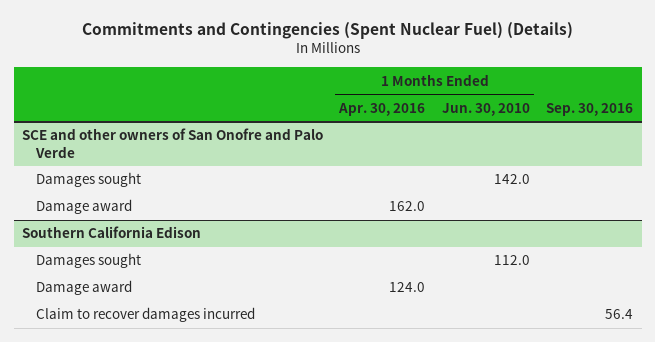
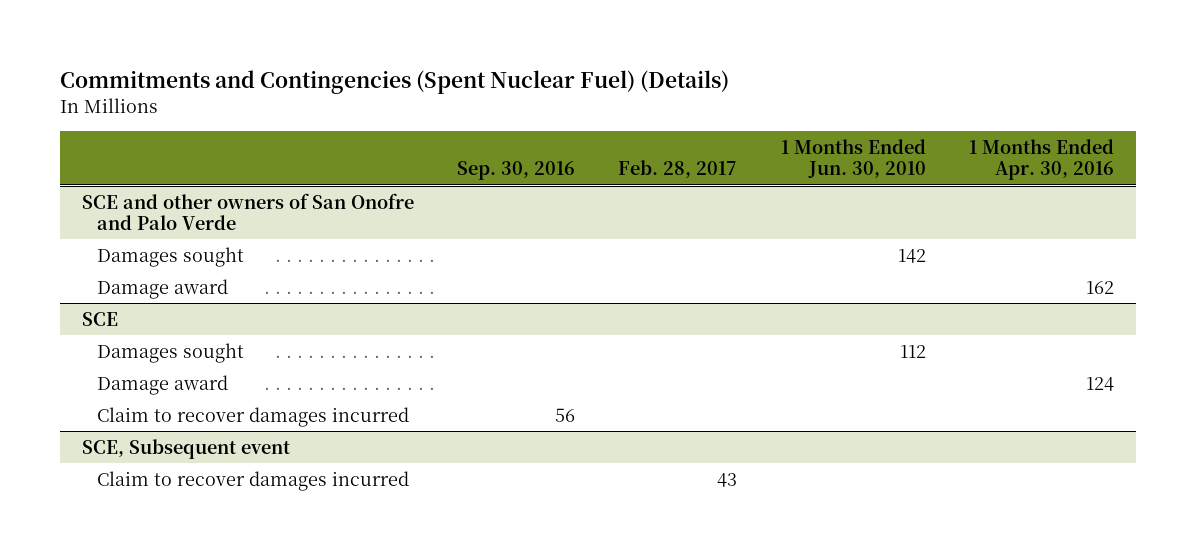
none -> [618,160,738,179] Feb. 28, 2017
[493,174,530,185] 142.0 -> [897,248,926,263] 142
[389,201,426,212] 162.0 -> [1086,280,1115,294] 162
[22,226,202,239] Southern California Edison -> [81,311,118,326] SCE
[493,255,530,266] 112.0 -> [899,344,926,358] 112
[389,282,426,293] 124.0 -> [1086,376,1115,391] 124
[605,309,634,320] 56.4 -> [555,407,576,422] 56
none -> [81,438,290,459] SCE, Subsequent event
none -> [96,470,409,491] Claim to recover damages incurred

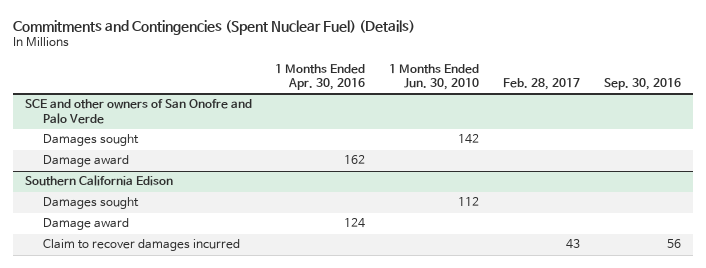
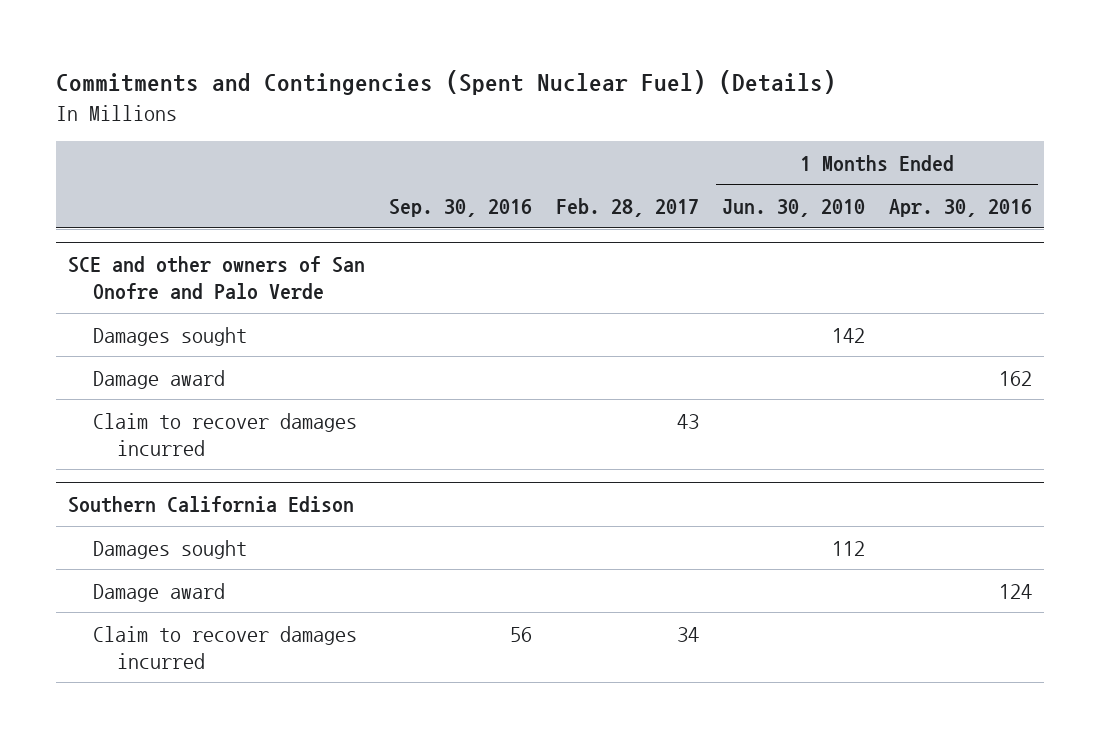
none -> [92,412,357,456] Claim to recover damages incurred
[566,239,581,250] 43 -> [676,626,699,642] 34

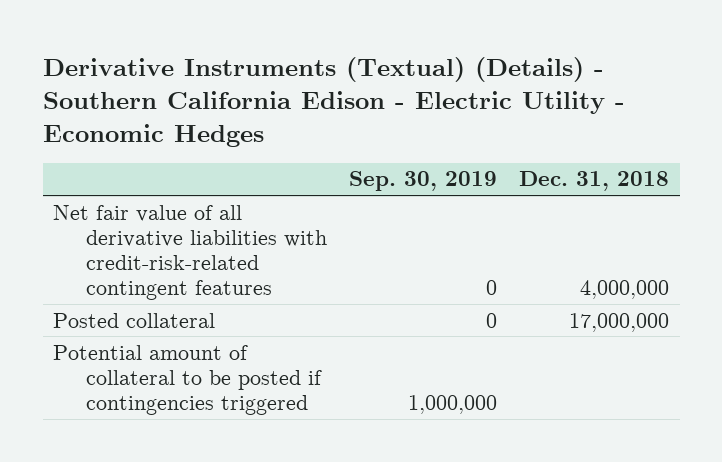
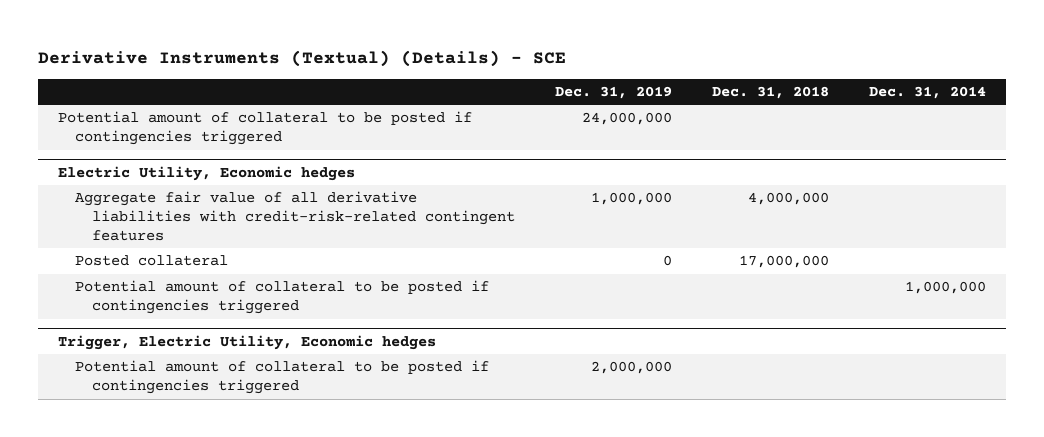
[42,56,625,147] Derivative Instruments (Textual) (Details) - Southern California Edison - Electric Utility - Economic Hedges -> [38,49,567,67] Derivative Instruments (Textual) (Details) - SCE
[349,171,498,192] Sep. 30, 2019 -> none
none -> [554,85,672,99] Dec. 31, 2019
none -> [868,85,986,99] Dec. 31, 2014
[53,204,328,301] Net fair value of all derivative liabilities with credit-risk-related contingent features -> none
[53,312,216,328] Posted collateral -> none
none -> [58,165,356,181] Electric Utility, Economic hedges
none -> [75,191,515,242] Aggregate fair value of all derivative liabilities with credit-risk-related contingent features
none -> [75,255,229,267] Posted collateral
none -> [75,280,490,315] Potential amount of collateral to be posted if contingencies triggered
none -> [58,334,437,350] Trigger, Electric Utility, Economic hedges
none -> [75,360,490,395] Potential amount of collateral to be posted if contingencies triggered

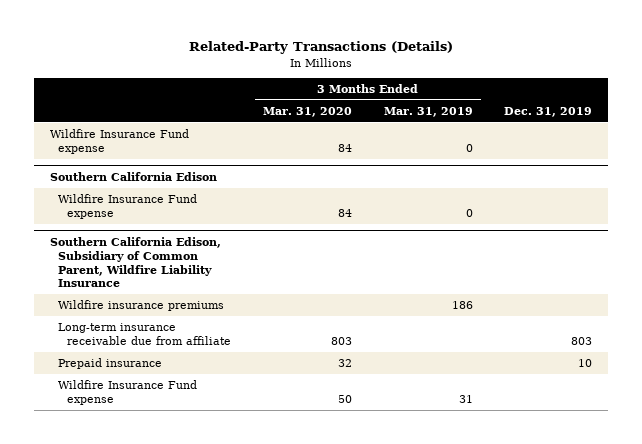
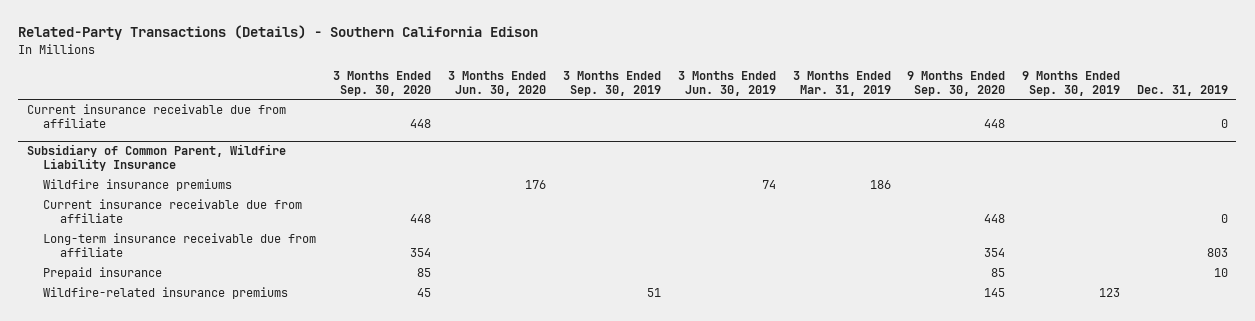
[189,41,454,55] Related-Party Transactions (Details) -> [18,25,539,41] Related-Party Transactions (Details) - Southern California Edison
[262,106,352,117] Mar. 31, 2020 -> none
none -> [333,70,432,97] 3 Months Ended Sep. 30, 2020
none -> [448,70,547,97] 3 Months Ended Jun. 30, 2020
none -> [562,70,661,97] 3 Months Ended Sep. 30, 2019
none -> [677,70,776,97] 3 Months Ended Jun. 30, 2019
none -> [907,70,1006,97] 9 Months Ended Sep. 30, 2020
none -> [1022,70,1121,97] 9 Months Ended Sep. 30, 2019
[49,129,189,154] Wildfire Insurance Fund expense -> none
[49,171,217,181] Southern California Edison -> none
[58,194,198,219] Wildfire Insurance Fund expense -> none
none -> [26,104,286,129] Current insurance receivable due from affiliate
[49,236,221,288] Southern California Edison, Subsidiary of Common Parent, Wildfire Liability Insurance -> [26,144,286,172] Subsidiary of Common Parent, Wildfire Liability Insurance
none -> [43,199,303,224] Current insurance receivable due from affiliate
[58,380,198,405] Wildfire Insurance Fund expense -> none
none -> [43,287,289,300] Wildfire-related insurance premiums

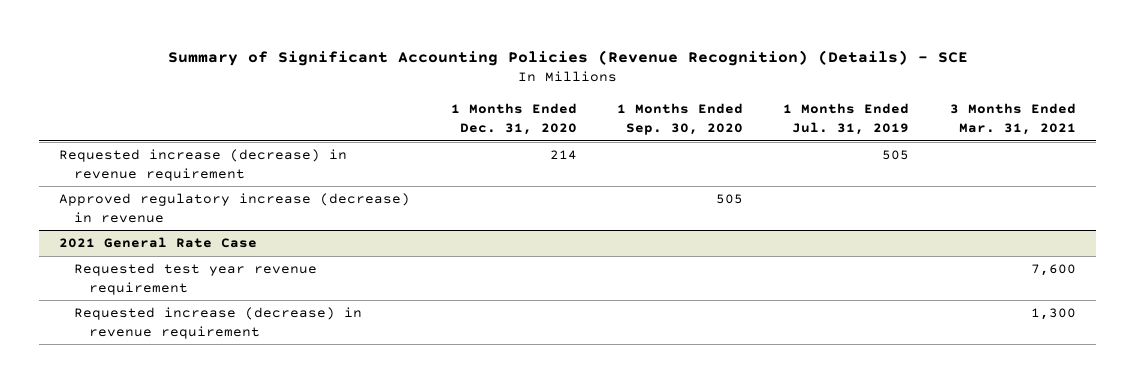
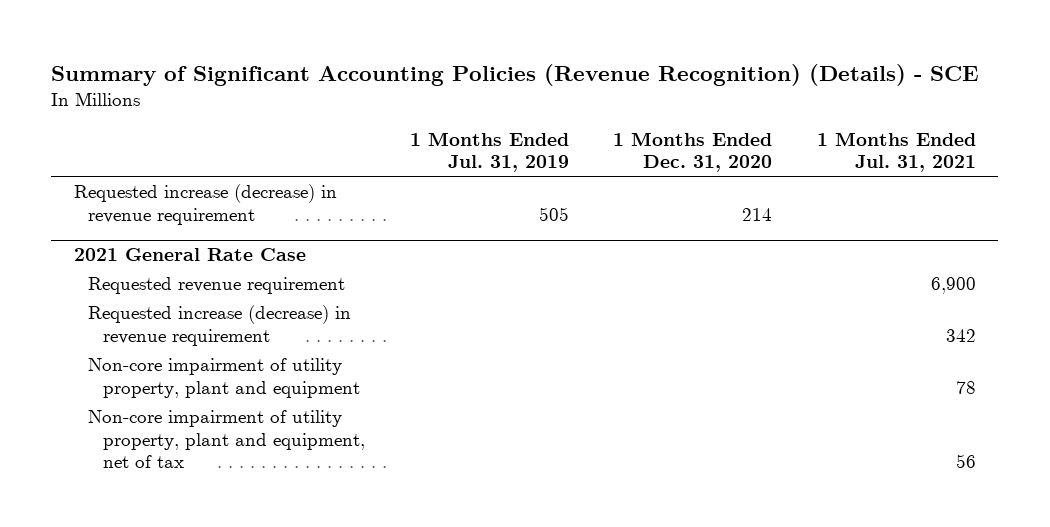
[617,103,744,135] 1 Months Ended Sep. 30, 2020 -> none
[949,103,1076,135] 3 Months Ended Mar. 31, 2021 -> none
none -> [816,131,976,173] 1 Months Ended Jul. 31, 2021
[59,193,411,223] Approved regulatory increase (decrease) in revenue -> none
[74,263,318,295] Requested test year revenue requirement -> [88,276,346,294] Requested revenue requirement
none -> [88,357,360,398] Non-core impairment of utility property, plant and equipment
none -> [88,409,365,469] Non-core impairment of utility property, plant and equipment, net of tax

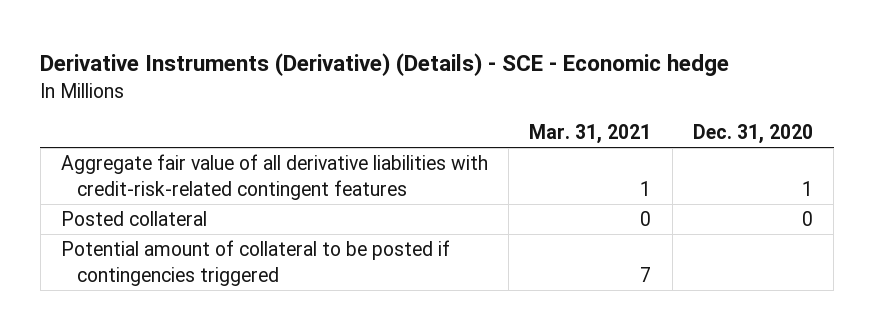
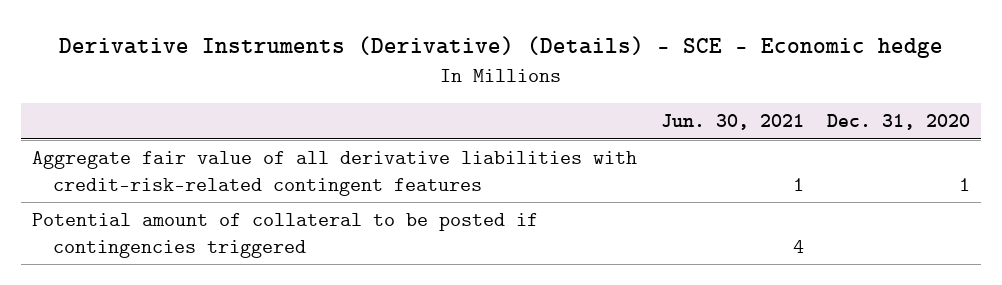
[529,124,652,145] Mar. 31, 2021 -> none
none -> [660,114,804,131] Jun. 30, 2021
[60,211,207,227] Posted collateral -> none

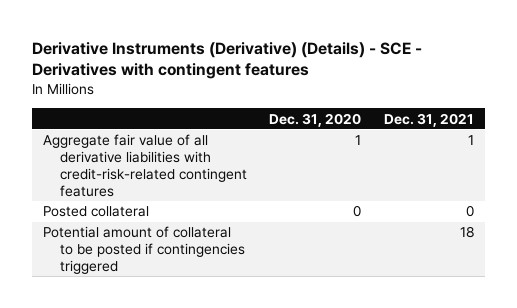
[59,36,944,59] Derivative Instruments (Derivative) (Details) - SCE - Economic hedge -> [32,41,423,80] Derivative Instruments (Derivative) (Details) - SCE - Derivatives with contingent features
[660,114,804,131] Jun. 30, 2021 -> none
none -> [383,112,474,127] Dec. 31, 2021
none -> [43,206,150,218] Posted collateral

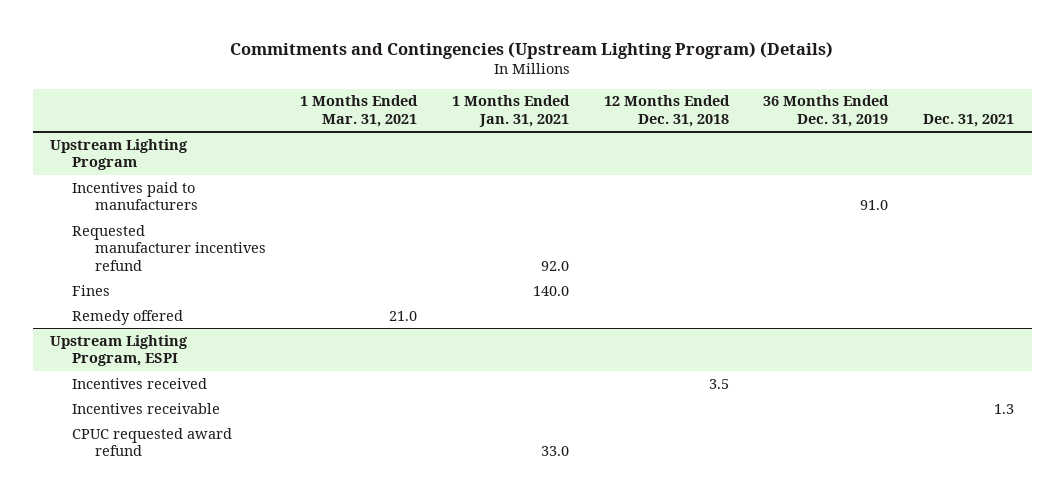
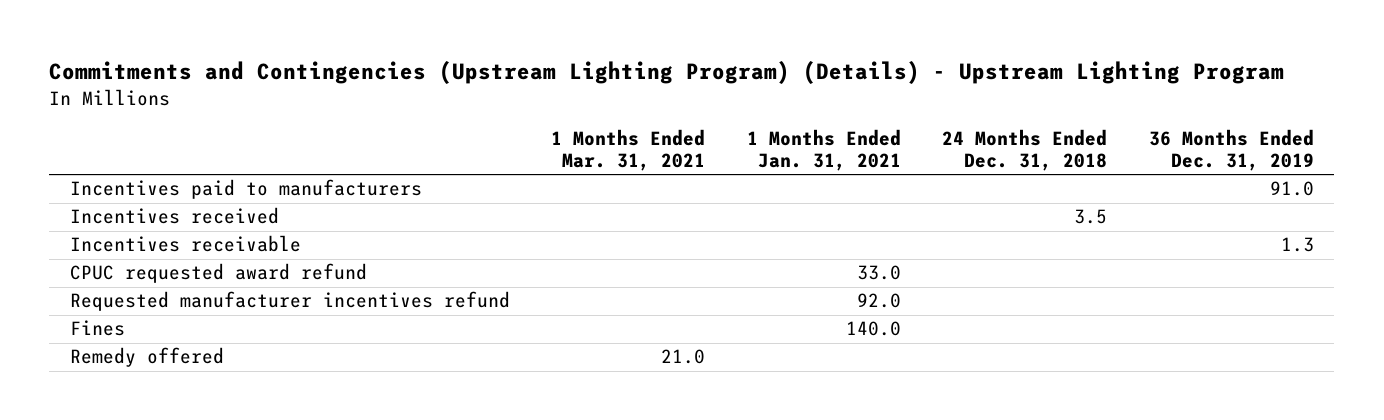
[230,42,834,60] Commitments and Contingencies (Upstream Lighting Program) (Details) -> [49,60,1285,84] Commitments and Contingencies (Upstream Lighting Program) (Details) - Upstream Lighting Program
[603,95,730,127] 12 Months Ended Dec. 31, 2018 -> none
[923,113,1015,127] Dec. 31, 2021 -> none
none -> [942,128,1108,172] 24 Months Ended Dec. 31, 2018
[50,138,189,171] Upstream Lighting Program -> none
none -> [69,207,279,225] Incentives received
none -> [69,235,301,253] Incentives receivable
none -> [69,263,367,284] CPUC requested award refund
[50,334,189,367] Upstream Lighting Program, ESPI -> none
[72,377,208,389] Incentives received -> none
[72,402,221,414] Incentives receivable -> none
[72,427,233,457] CPUC requested award refund -> none

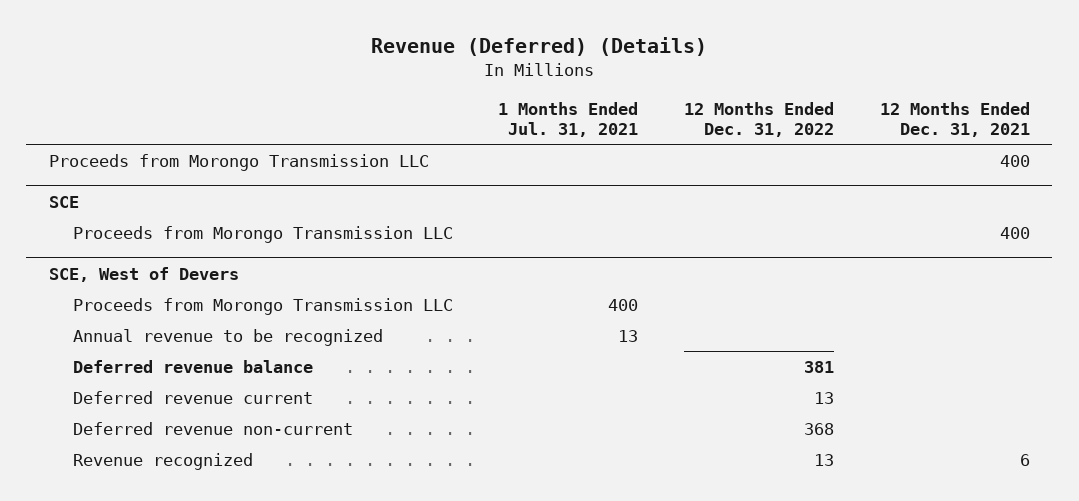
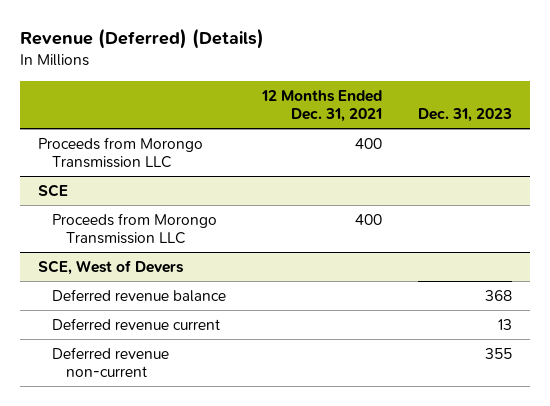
[498,102,639,138] 1 Months Ended Jul. 31, 2021 -> none
[683,102,834,138] 12 Months Ended Dec. 31, 2022 -> none
none -> [418,108,513,123] Dec. 31, 2023
[72,297,453,315] Proceeds from Morongo Transmission LLC -> none
[72,328,383,346] Annual revenue to be recognized -> none
[72,452,253,470] Revenue recognized -> none

